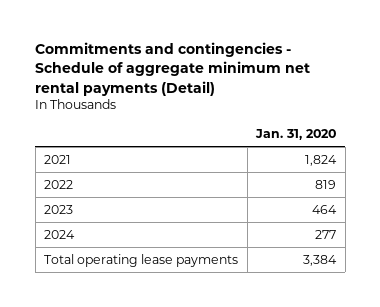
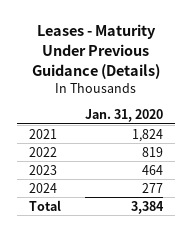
[35,42,311,96] Commitments and contingencies - Schedule of aggregate minimum net rental payments (Detail) -> [31,24,160,79] Leases - Maturity Under Previous Guidance (Details)
[44,253,239,267] Total operating lease payments -> [28,199,61,211] Total

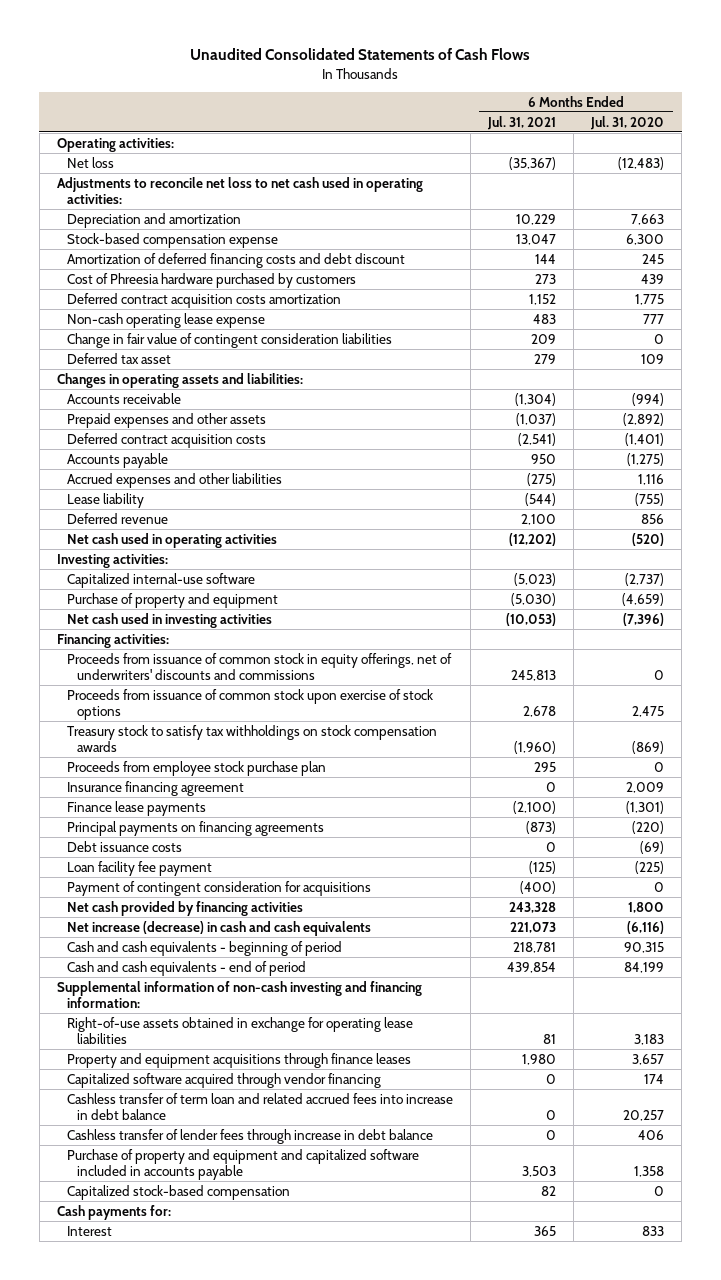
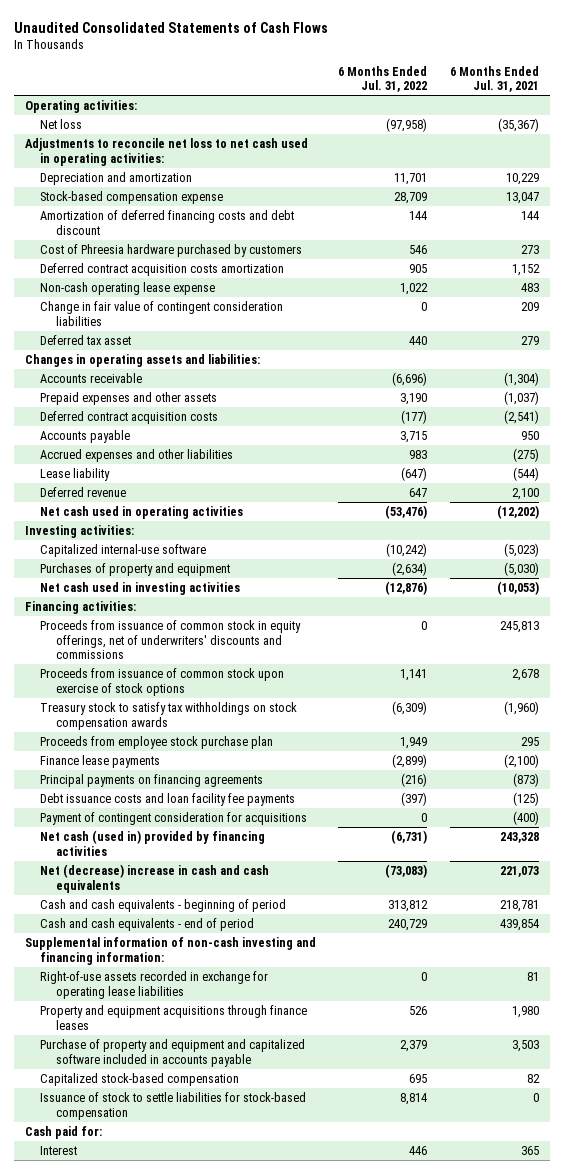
[590,115,665,130] Jul. 31, 2020 -> none
none -> [338,65,428,93] 6 Months Ended Jul. 31, 2022
[66,592,278,608] Purchase of property and equipment -> [40,562,231,576] Purchases of property and equipment
[66,780,244,796] Insurance financing agreement -> none
[66,840,182,852] Debt issuance costs -> none
[66,860,212,876] Loan facility fee payment -> [40,792,296,806] Debt issuance costs and loan facility fee payments
[66,900,303,916] Net cash provided by financing activities -> [40,829,266,856] Net cash (used in) provided by financing activities
[66,920,371,936] Net increase (decrease) in cash and cash equivalents -> [40,863,270,893] Net (decrease) increase in cash and cash equivalents
[66,1016,413,1045] Right-of-use assets obtained in exchange for operating lease liabilities -> [40,970,269,999] Right-of-use assets recorded in exchange for operating lease liabilities
[66,1072,381,1088] Capitalized software acquired through vendor financing -> none
[66,1092,453,1121] Cashless transfer of term loan and related accrued fees into increase in debt balance -> none
[66,1128,433,1144] Cashless transfer of lender fees through increase in debt balance -> none
none -> [40,1091,307,1120] Issuance of stock to settle liabilities for stock-based compensation
[56,1204,171,1220] Cash payments for: -> [24,1125,102,1139] Cash paid for:

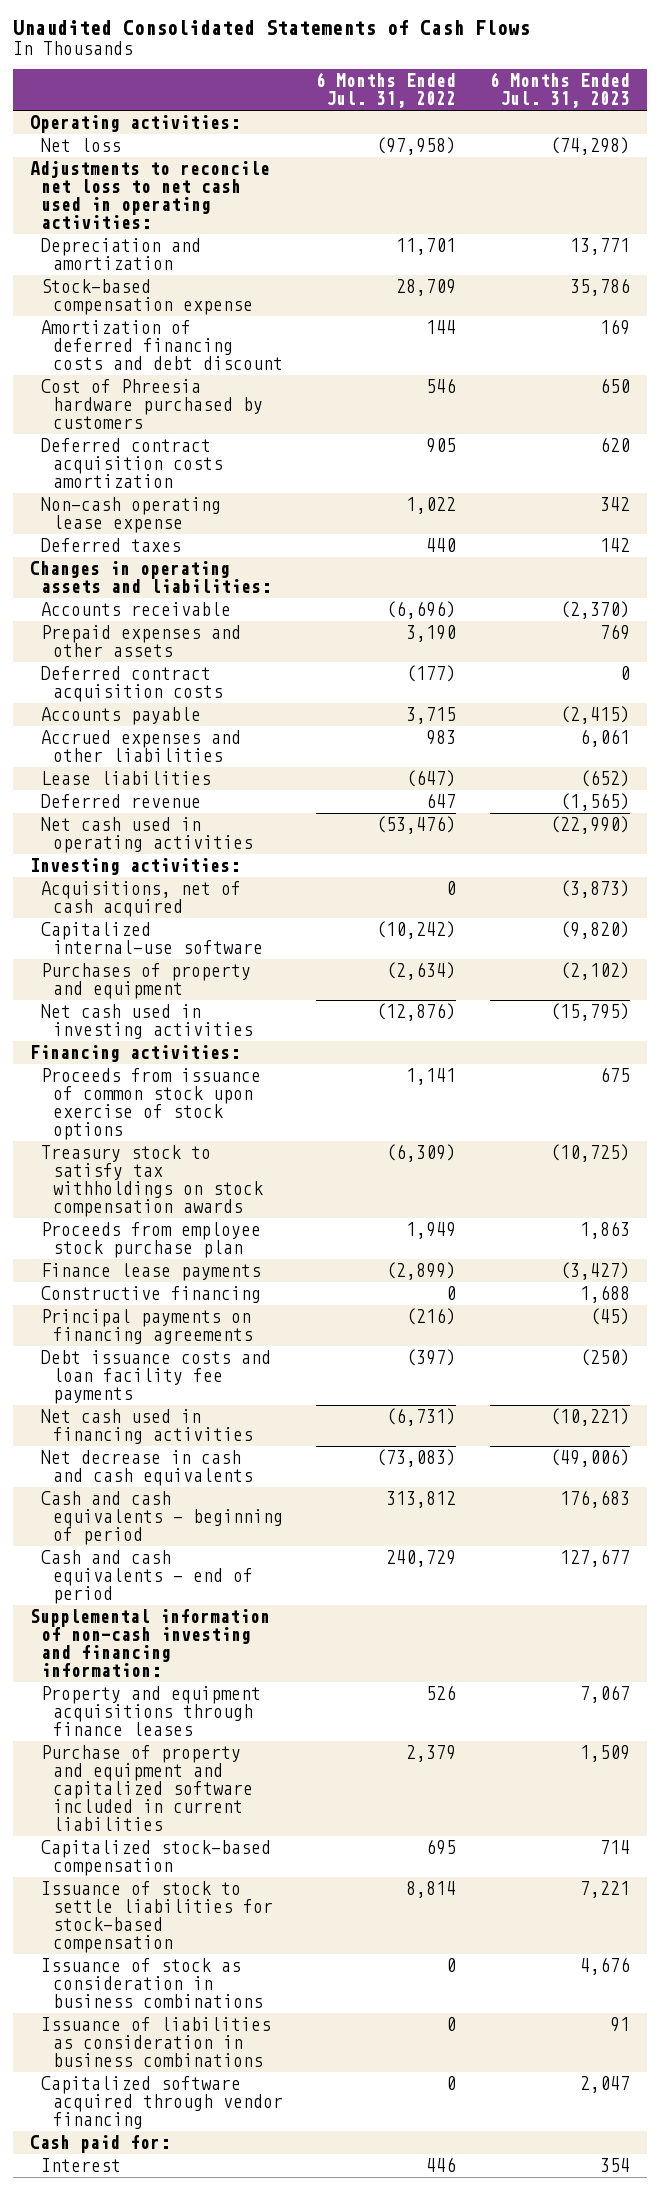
[450,65,540,93] 6 Months Ended Jul. 31, 2021 -> none
none -> [489,72,630,109] 6 Months Ended Jul. 31, 2023
[40,300,284,326] Change in fair value of contingent consideration liabilities -> none
[40,334,132,345] Deferred tax asset -> [41,538,182,553] Deferred taxes
[40,467,111,481] Lease liability -> [41,771,212,786] Lease liabilities
none -> [41,881,242,918] Acquisitions, net of cash acquired
[40,619,302,660] Proceeds from issuance of common stock in equity offerings, net of underwriters' discounts and commissions -> none
none -> [41,1286,262,1304] Constructive financing
[40,811,308,825] Payment of contingent consideration for acquisitions -> none
[40,829,266,856] Net cash (used in) provided by financing activities -> [41,1409,253,1445] Net cash used in financing activities
[40,863,270,893] Net (decrease) increase in cash and cash equivalents -> [41,1450,253,1487] Net decrease in cash and cash equivalents
[40,970,269,999] Right-of-use assets recorded in exchange for operating lease liabilities -> none
[40,1038,306,1067] Purchase of property and equipment and capitalized software included in accounts payable -> [41,1745,253,1832] Purchase of property and equipment and capitalized software included in current liabilities
none -> [41,1958,263,2009] Issuance of stock as consideration in business combinations
none -> [41,2017,272,2068] Issuance of liabilities as consideration in business combinations
none -> [41,2076,283,2130] Capitalized software acquired through vendor financing

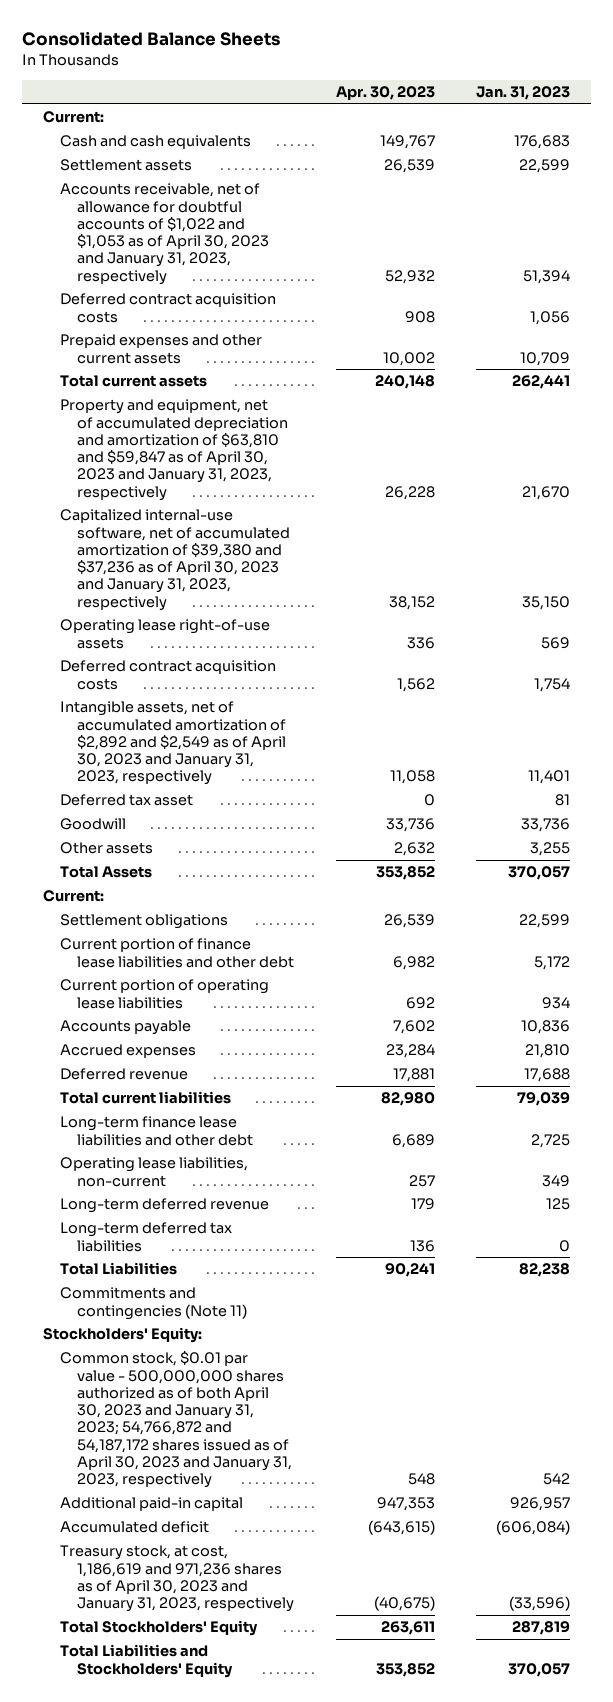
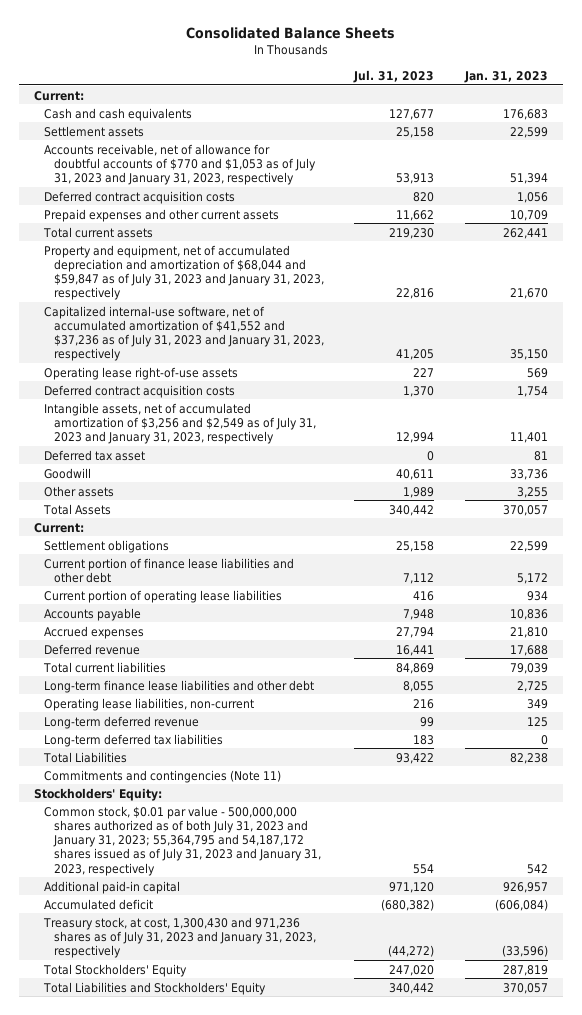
[335,86,435,101] Apr. 30, 2023 -> none
none -> [353,69,435,83] Jul. 31, 2023
[60,183,270,285] Accounts receivable, net of allowance for doubtful accounts of $1,022 and $1,053 as of April 30, 2023 and January 31, 2023, respectively -> [44,143,316,186] Accounts receivable, net of allowance for doubtful accounts of $770 and $1,053 as of July 31, 2023 and January 31, 2023, respectively
[60,399,289,501] Property and equipment, net of accumulated depreciation and amortization of $63,810 and $59,847 as of April 30, 2023 and January 31, 2023, respectively -> [44,244,324,301] Property and equipment, net of accumulated depreciation and amortization of $68,044 and $59,847 as of July 31, 2023 and January 31, 2023, respectively
[60,509,291,611] Capitalized internal-use software, net of accumulated amortization of $39,380 and $37,236 as of April 30, 2023 and January 31, 2023, respectively -> [44,305,324,362] Capitalized internal-use software, net of accumulated amortization of $41,552 and $37,236 as of July 31, 2023 and January 31, 2023, respectively
[60,701,287,786] Intangible assets, net of accumulated amortization of $2,892 and $2,549 as of April 30, 2023 and January 31, 2023, respectively -> [44,402,316,445] Intangible assets, net of accumulated amortization of $3,256 and $2,549 as of July 31, 2023 and January 31, 2023, respectively
[60,1351,293,1489] Common stock, $0.01 par value - 500,000,000 shares authorized as of both April 30, 2023 and January 31, 2023; 54,766,872 and 54,187,172 shares issued as of April 30, 2023 and January 31, 2023, respectively -> [44,805,321,876] Common stock, $0.01 par value - 500,000,000 shares authorized as of both July 31, 2023 and January 31, 2023; 55,364,795 and 54,187,172 shares issued as of July 31, 2023 and January 31, 2023, respectively
[60,1545,295,1613] Treasury stock, at cost, 1,186,619 and 971,236 shares as of April 30, 2023 and January 31, 2023, respectively -> [43,916,316,959] Treasury stock, at cost, 1,300,430 and 971,236 shares as of July 31, 2023 and January 31, 2023, respectively

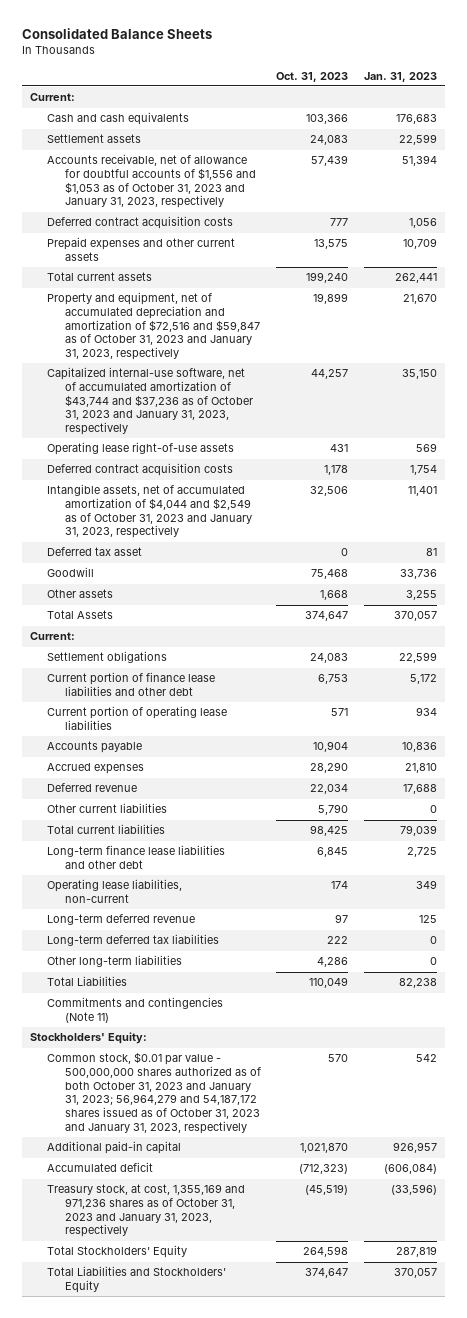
[353,69,435,83] Jul. 31, 2023 -> none
none -> [276,71,349,82] Oct. 31, 2023
[44,143,316,186] Accounts receivable, net of allowance for doubtful accounts of $770 and $1,053 as of July 31, 2023 and January 31, 2023, respectively -> [47,154,256,209] Accounts receivable, net of allowance for doubtful accounts of $1,556 and $1,053 as of October 31, 2023 and January 31, 2023, respectively
[44,244,324,301] Property and equipment, net of accumulated depreciation and amortization of $68,044 and $59,847 as of July 31, 2023 and January 31, 2023, respectively -> [47,292,260,360] Property and equipment, net of accumulated depreciation and amortization of $72,516 and $59,847 as of October 31, 2023 and January 31, 2023, respectively
[44,305,324,362] Capitalized internal-use software, net of accumulated amortization of $41,552 and $37,236 as of July 31, 2023 and January 31, 2023, respectively -> [47,367,253,435] Capitalized internal-use software, net of accumulated amortization of $43,744 and $37,236 as of October 31, 2023 and January 31, 2023, respectively
[44,402,316,445] Intangible assets, net of accumulated amortization of $3,256 and $2,549 as of July 31, 2023 and January 31, 2023, respectively -> [47,484,252,539] Intangible assets, net of accumulated amortization of $4,044 and $2,549 as of October 31, 2023 and January 31, 2023, respectively
none -> [47,803,168,814] Other current liabilities
none -> [47,955,183,968] Other long-term liabilities
[44,805,321,876] Common stock, $0.01 par value - 500,000,000 shares authorized as of both July 31, 2023 and January 31, 2023; 55,364,795 and 54,187,172 shares issued as of July 31, 2023 and January 31, 2023, respectively -> [47,1052,261,1134] Common stock, $0.01 par value - 500,000,000 shares authorized as of both October 31, 2023 and January 31, 2023; 56,964,279 and 54,187,172 shares issued as of October 31, 2023 and January 31, 2023, respectively
[43,916,316,959] Treasury stock, at cost, 1,300,430 and 971,236 shares as of July 31, 2023 and January 31, 2023, respectively -> [47,1184,246,1238] Treasury stock, at cost, 1,355,169 and 971,236 shares as of October 31, 2023 and January 31, 2023, respectively

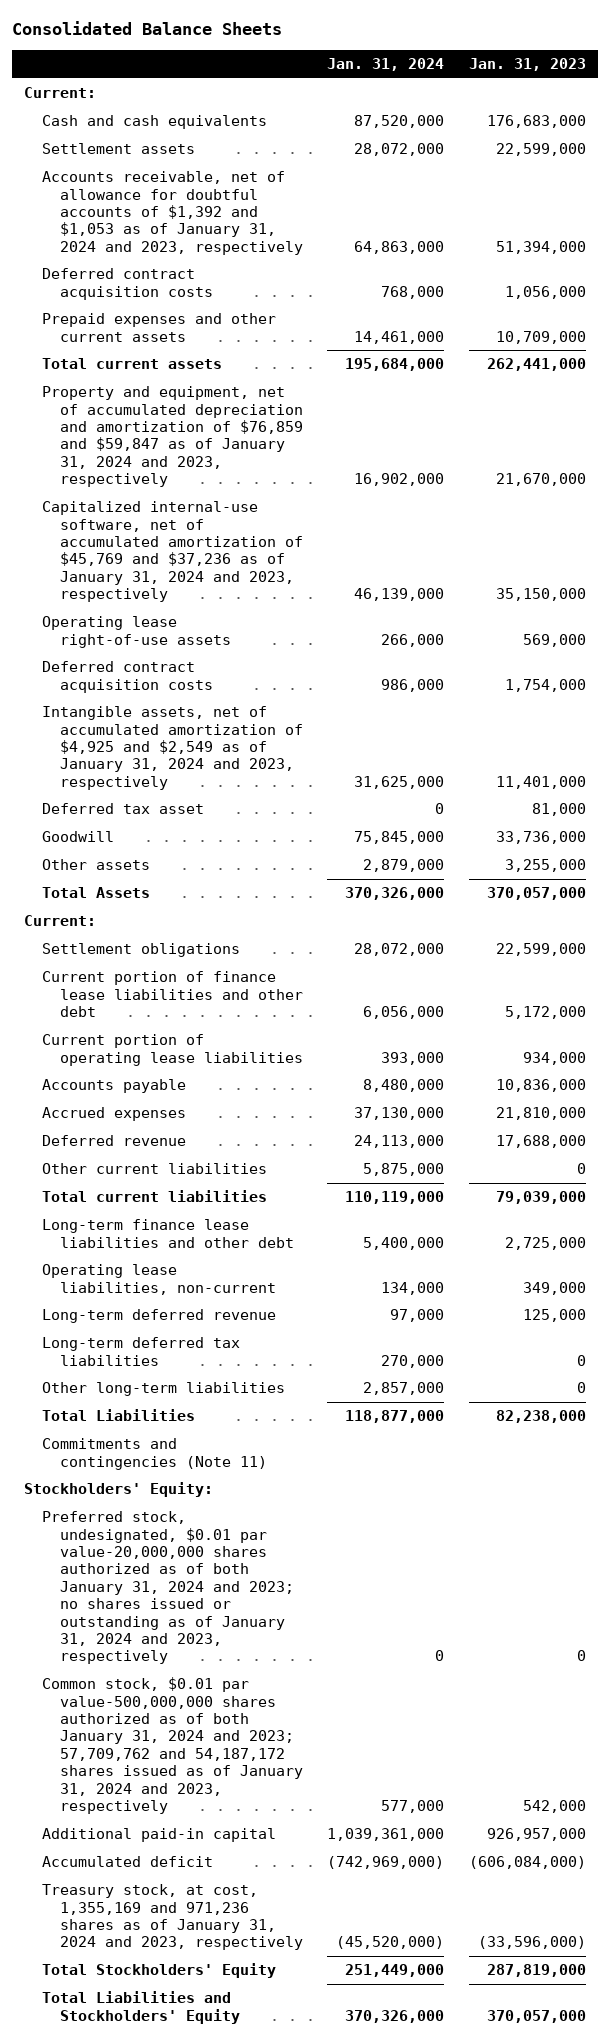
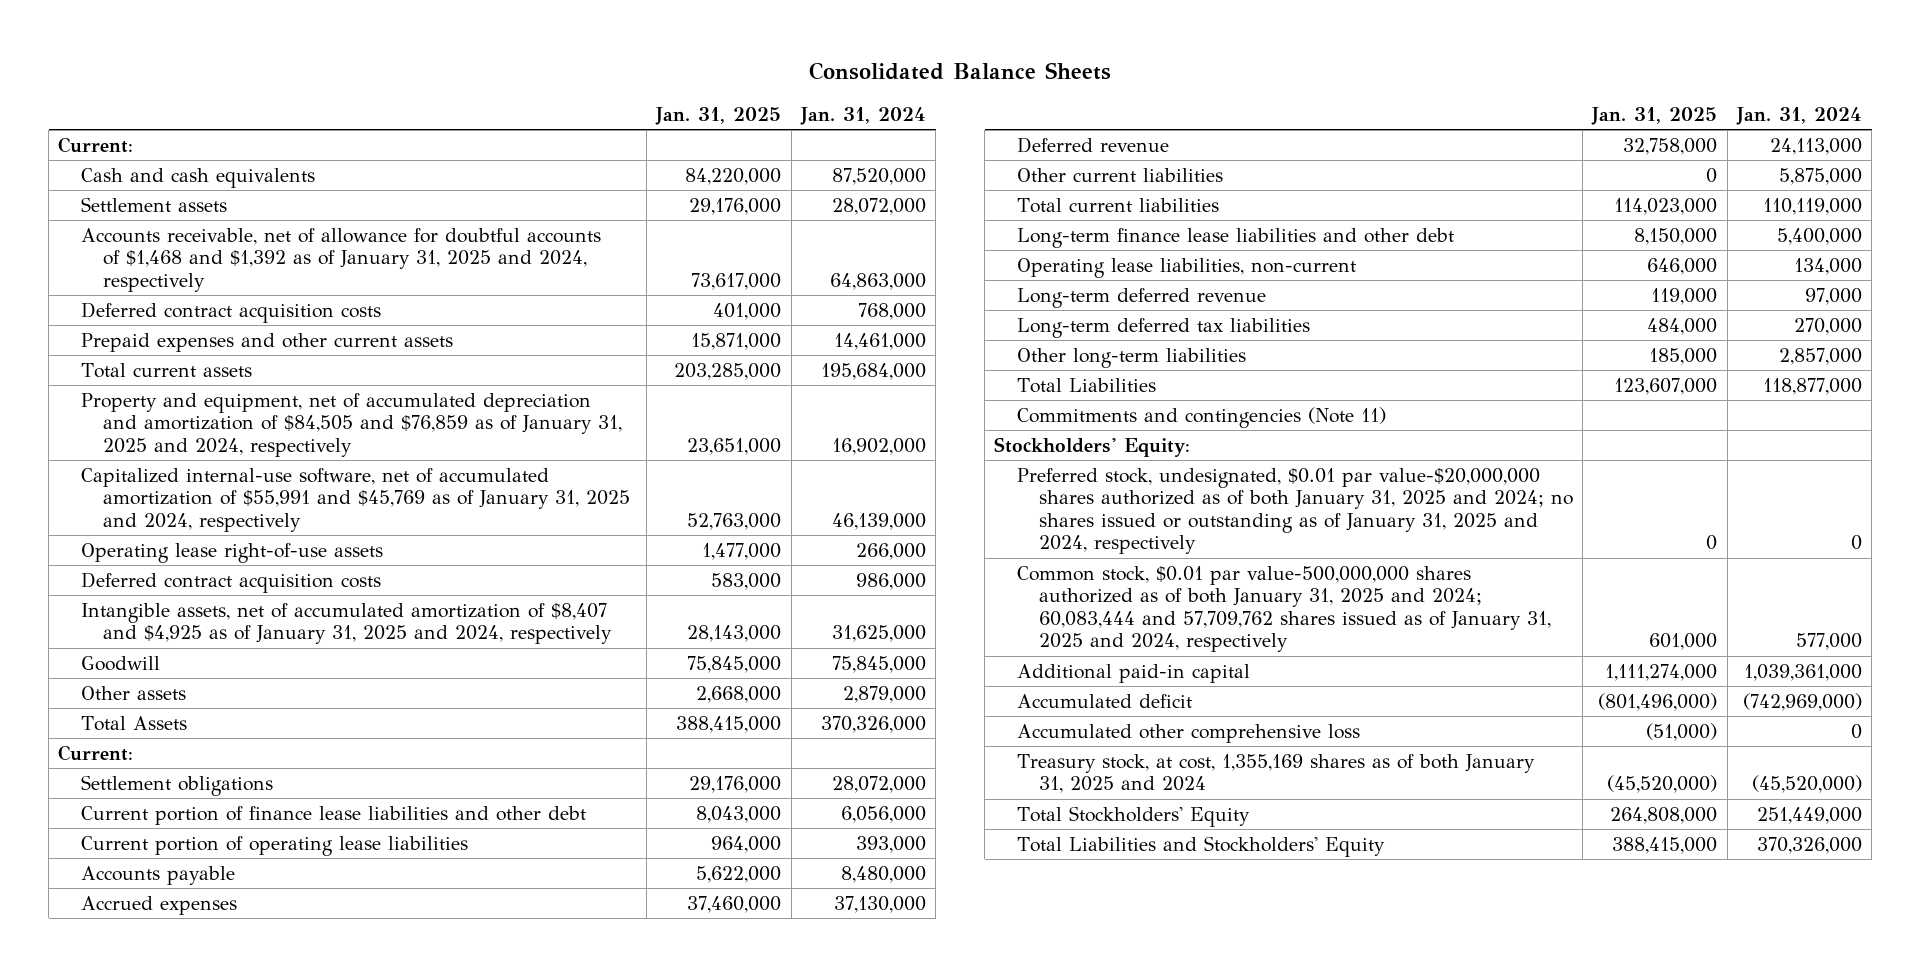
[468,58,586,72] Jan. 31, 2023 -> none
none -> [655,106,782,125] Jan. 31, 2025
[42,171,303,255] Accounts receivable, net of allowance for doubtful accounts of $1,392 and $1,053 as of January 31, 2024 and 2023, respectively -> [80,227,601,292] Accounts receivable, net of allowance for doubtful accounts of $1,468 and $1,392 as of January 31, 2025 and 2024, respectively
[42,386,303,488] Property and equipment, net of accumulated depreciation and amortization of $76,859 and $59,847 as of January 31, 2024 and 2023, respectively -> [80,392,622,457] Property and equipment, net of accumulated depreciation and amortization of $84,505 and $76,859 as of January 31, 2025 and 2024, respectively
[42,501,303,603] Capitalized internal-use software, net of accumulated amortization of $45,769 and $37,236 as of January 31, 2024 and 2023, respectively -> [80,467,630,532] Capitalized internal-use software, net of accumulated amortization of $55,991 and $45,769 as of January 31, 2025 and 2024, respectively
[42,803,205,815] Deferred tax asset -> none
[42,706,303,790] Intangible assets, net of accumulated amortization of $4,925 and $2,549 as of January 31, 2024 and 2023, respectively -> [80,602,612,645] Intangible assets, net of accumulated amortization of $8,407 and $4,925 as of January 31, 2025 and 2024, respectively
[42,1511,294,1665] Preferred stock, undesignated, $0.01 par value-20,000,000 shares authorized as of both January 31, 2024 and 2023; no shares issued or outstanding as of January 31, 2024 and 2023, respectively -> [1016,467,1573,555] Preferred stock, undesignated, $0.01 par value-$20,000,000 shares authorized as of both January 31, 2025 and 2024; no shares issued or outstanding as of January 31, 2025 and 2024, respectively
[42,1677,303,1814] Common stock, $0.01 par value-500,000,000 shares authorized as of both January 31, 2024 and 2023; 57,709,762 and 54,187,172 shares issued as of January 31, 2024 and 2023, respectively -> [1016,565,1551,653] Common stock, $0.01 par value-500,000,000 shares authorized as of both January 31, 2025 and 2024; 60,083,444 and 57,709,762 shares issued as of January 31, 2025 and 2024, respectively
none -> [1016,723,1360,743] Accumulated other comprehensive loss
[42,1884,303,1951] Treasury stock, at cost, 1,355,169 and 971,236 shares as of January 31, 2024 and 2023, respectively -> [1016,753,1535,794] Treasury stock, at cost, 1,355,169 shares as of both January 31, 2025 and 2024

